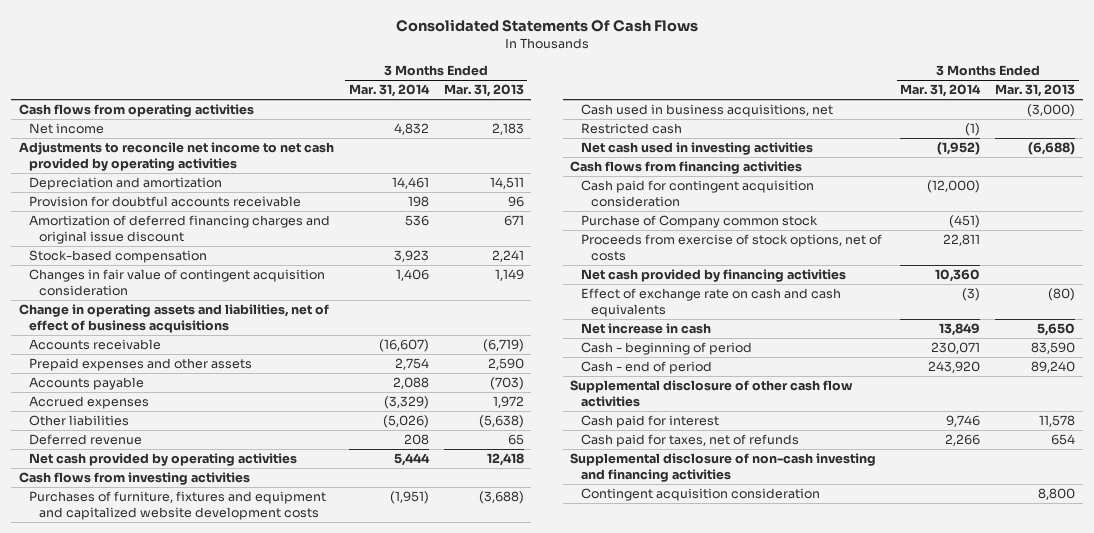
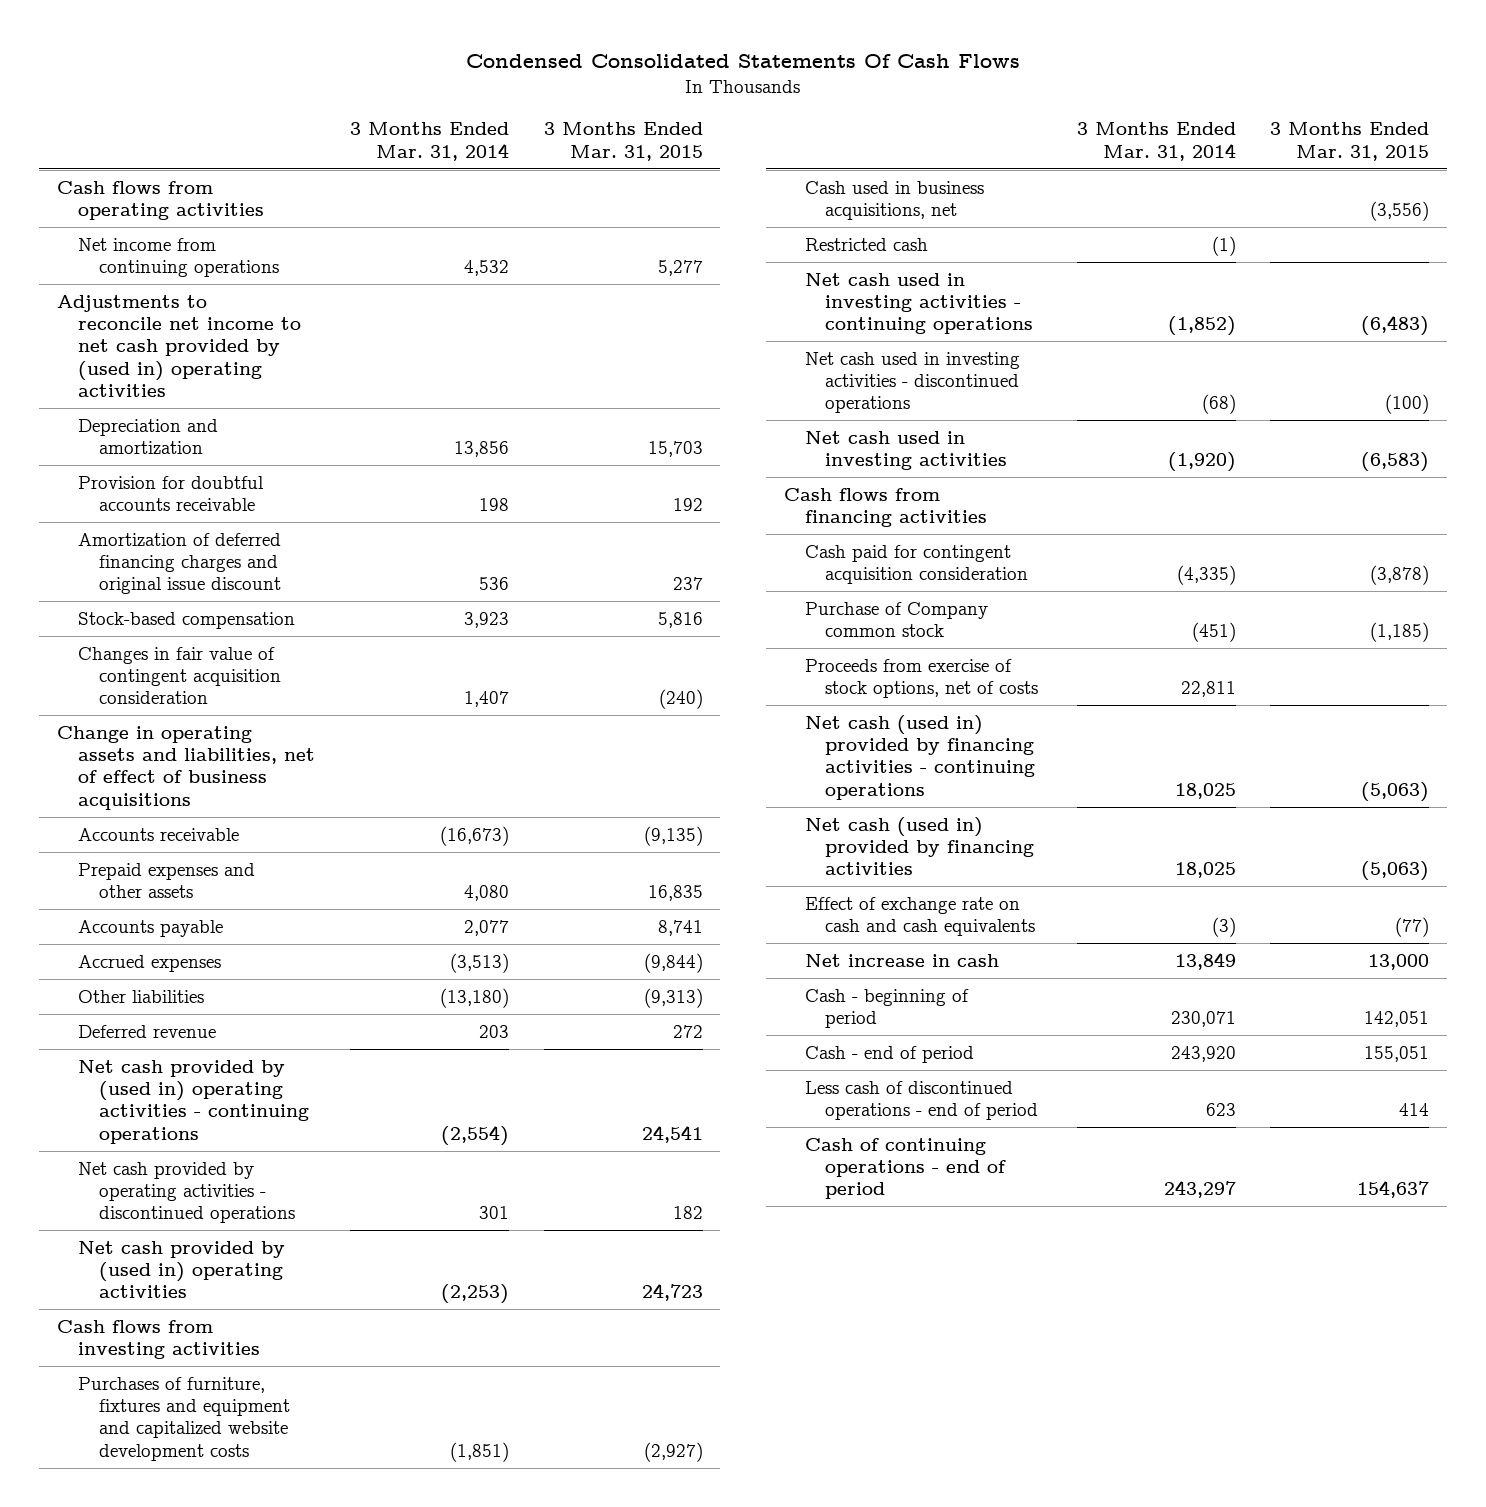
[396,19,699,33] Consolidated Statements Of Cash Flows -> [466,54,1021,69] Condensed Consolidated Statements Of Cash Flows
[443,84,524,98] Mar. 31, 2013 -> none
none -> [543,122,703,161] 3 Months Ended Mar. 31, 2015
[28,123,104,135] Net income -> none
none -> [77,237,279,278] Net income from continuing operations
[18,142,334,172] Adjustments to reconcile net income to net cash provided by operating activities -> [56,294,301,398] Adjustments to reconcile net income to net cash provided by (used in) operating activities
[391,177,429,190] 14,461 -> [453,441,509,458] 13,856
[395,269,429,282] 1,406 -> [463,691,509,708] 1,407
[378,339,429,353] (16,607) -> [439,825,509,846] (16,673)
[394,358,429,371] 2,754 -> [463,885,509,902] 4,080
[392,377,429,390] 2,088 -> [463,919,509,936] 2,077
[383,396,429,410] (3,329) -> [449,952,509,973] (3,513)
[382,415,429,429] (5,026) -> [439,987,509,1008] (13,180)
[403,434,429,446] 208 -> [478,1024,509,1038] 203
none -> [77,1059,309,1144] Net cash provided by (used in) operating activities - continuing operations
none -> [77,1161,295,1224] Net cash provided by operating activities - discontinued operations
[28,453,297,467] Net cash provided by operating activities -> [77,1240,285,1299] Net cash provided by (used in) operating activities
[393,453,430,467] 5,444 -> [440,1284,509,1305] (2,253)
[389,491,429,505] (1,951) -> [449,1441,509,1462] (1,851)
none -> [804,272,1034,335] Net cash used in investing activities - continuing operations
none -> [804,351,1020,414] Net cash used in investing activities - discontinued operations
[937,142,981,156] (1,952) -> [1167,452,1236,473] (1,920)
[927,180,981,194] (12,000) -> [1176,565,1236,586] (4,335)
none -> [804,714,1036,800] Net cash (used in) provided by financing activities - continuing operations
[580,269,846,283] Net cash provided by financing activities -> [804,816,1035,876] Net cash (used in) provided by financing activities
[935,269,981,283] 10,360 -> [1174,862,1236,879] 18,025
[570,380,854,408] Supplemental disclosure of other cash flow activities -> none
[580,415,719,429] Cash paid for interest -> none
[580,434,799,448] Cash paid for taxes, net of refunds -> none
[570,453,877,483] Supplemental disclosure of non-cash investing and financing activities -> none
[580,488,820,502] Contingent acquisition consideration -> none
none -> [804,1080,1039,1121] Less cash of discontinued operations - end of period
none -> [804,1137,1007,1200] Cash of continuing operations - end of period

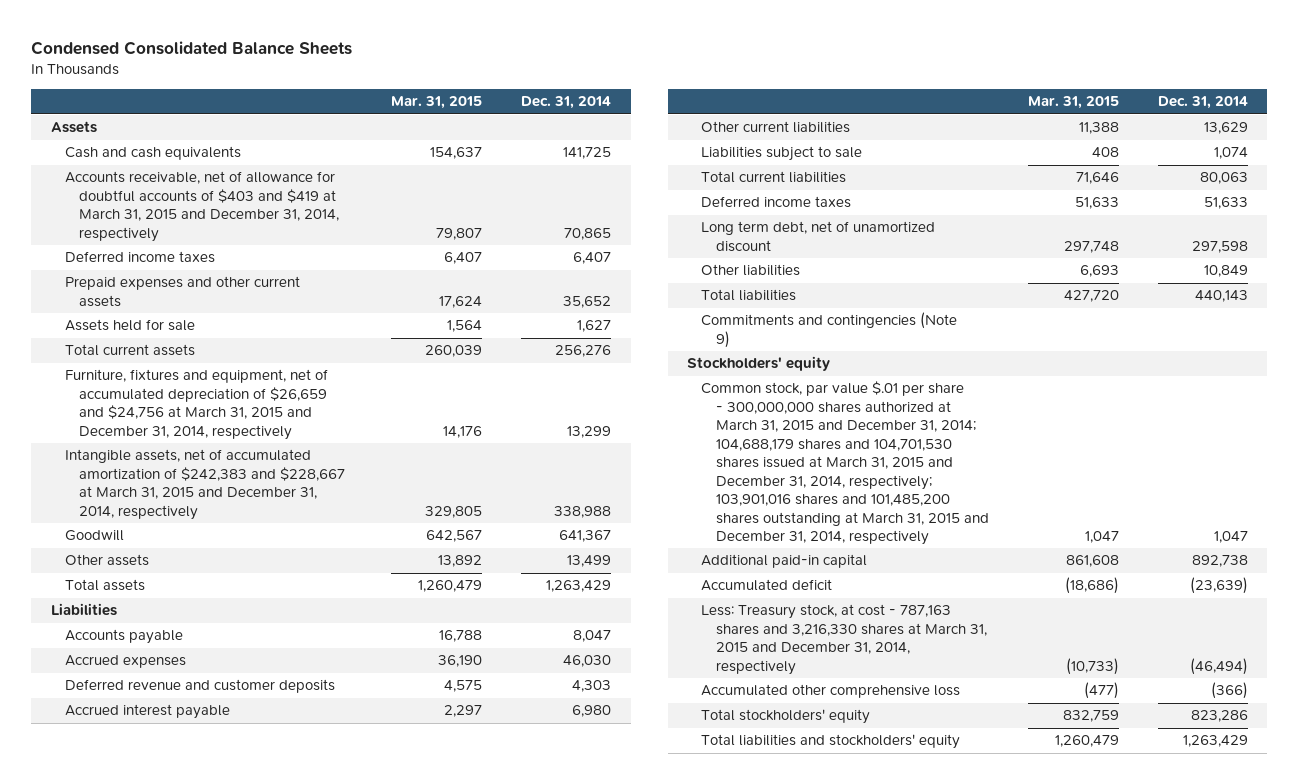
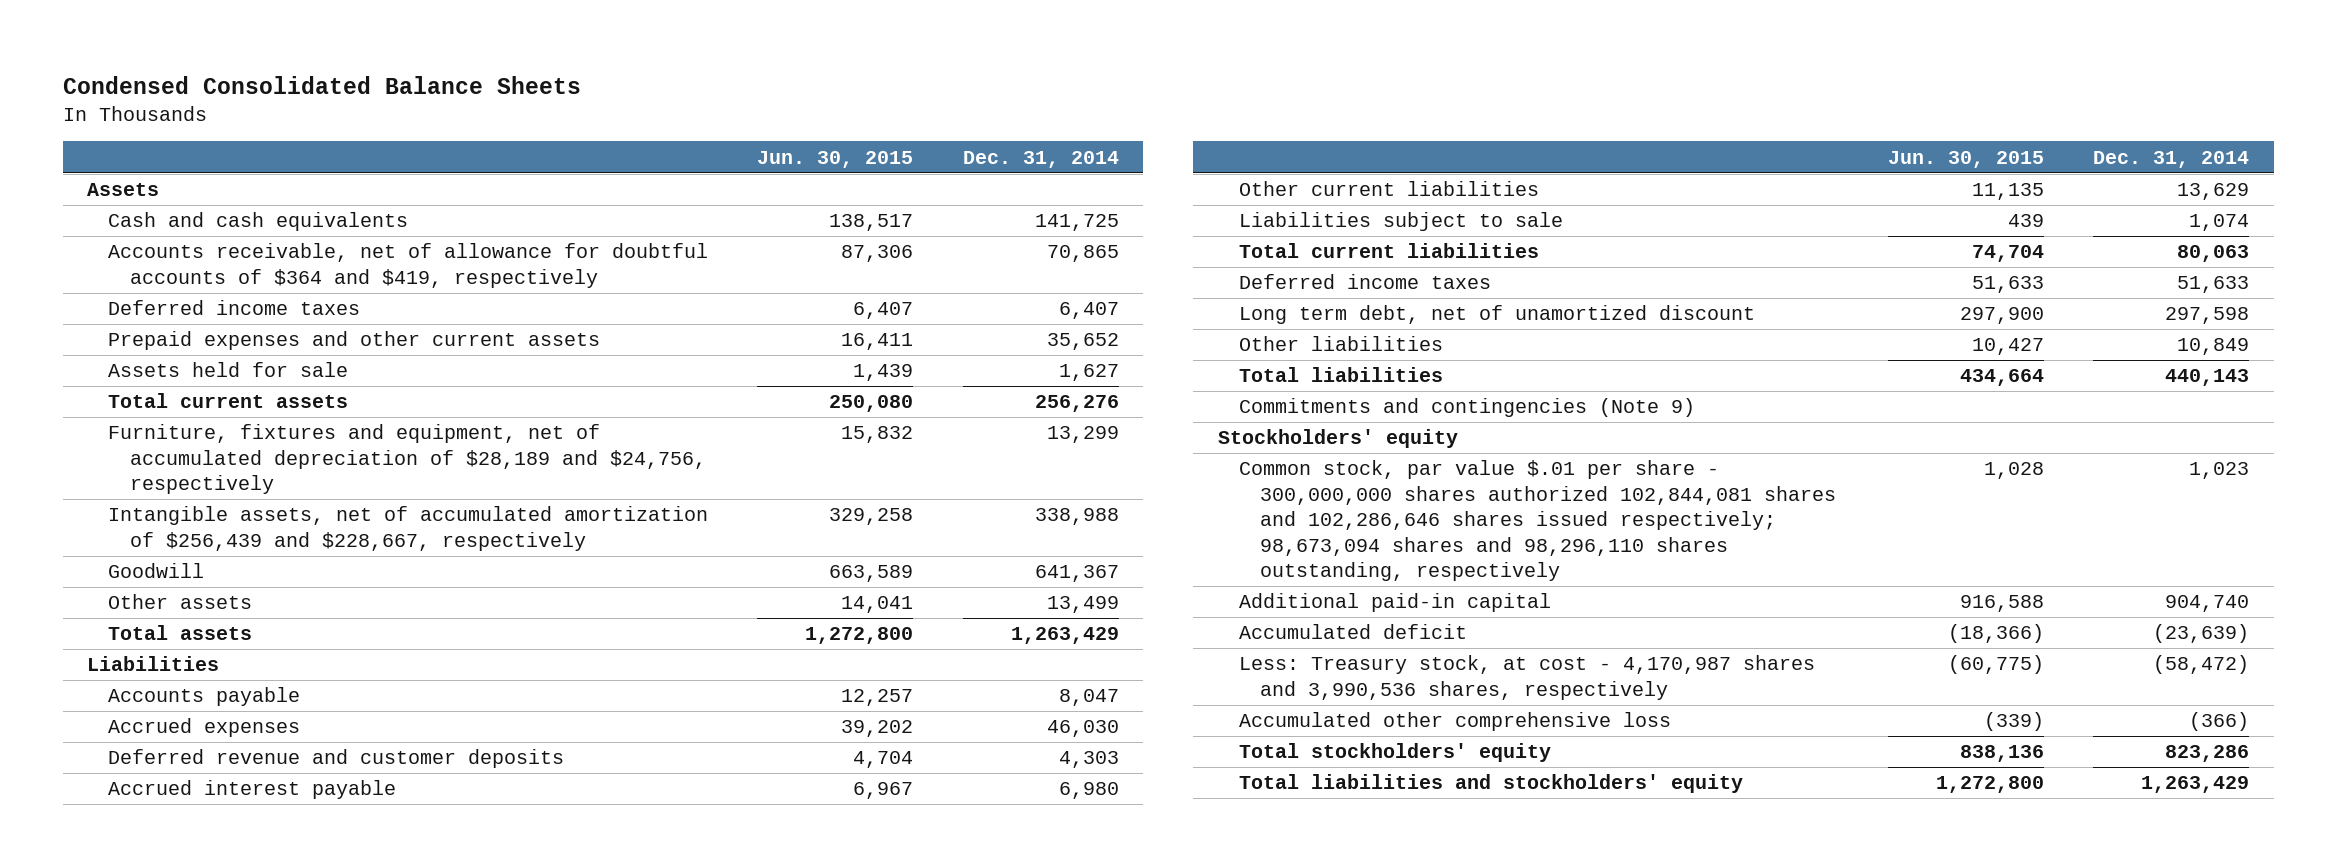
[391,96,483,110] Mar. 31, 2015 -> none
none -> [757,150,914,168] Jun. 30, 2015
[64,171,340,242] Accounts receivable, net of allowance for doubtful accounts of $403 and $419 at March 31, 2015 and December 31, 2014, respectively -> [108,243,709,288] Accounts receivable, net of allowance for doubtful accounts of $364 and $419, respectively
[64,369,328,440] Furniture, fixtures and equipment, net of accumulated depreciation of $26,659 and $24,756 at March 31, 2015 and December 31, 2014, respectively -> [108,424,706,495] Furniture, fixtures and equipment, net of accumulated depreciation of $28,189 and $24,756, respectively
[64,449,346,520] Intangible assets, net of accumulated amortization of $242,383 and $228,667 at March 31, 2015 and December 31, 2014, respectively -> [108,506,709,551] Intangible assets, net of accumulated amortization of $256,439 and $228,667, respectively
[701,381,989,546] Common stock, par value $.01 per share - 300,000,000 shares authorized at March 31, 2015 and December 31, 2014; 104,688,179 shares and 104,701,530 shares issued at March 31, 2015 and December 31, 2014, respectively; 103,901,016 shares and 101,485,200 shares outstanding at March 31, 2015 and December 31, 2014, respectively -> [1239,460,1837,582] Common stock, par value $.01 per share - 300,000,000 shares authorized 102,844,081 shares and 102,286,646 shares issued respectively; 98,673,094 shares and 98,296,110 shares outstanding, respectively
[1213,531,1248,544] 1,047 -> [2189,462,2250,480] 1,023
[1191,555,1248,568] 892,738 -> [2165,595,2250,613] 904,740
[701,604,987,675] Less: Treasury stock, at cost - 787,163 shares and 3,216,330 shares at March 31, 2015 and December 31, 2014, respectively -> [1239,655,1816,700] Less: Treasury stock, at cost - 4,170,987 shares and 3,990,536 shares, respectively
[1189,657,1248,675] (46,494) -> [2153,655,2250,675] (58,472)

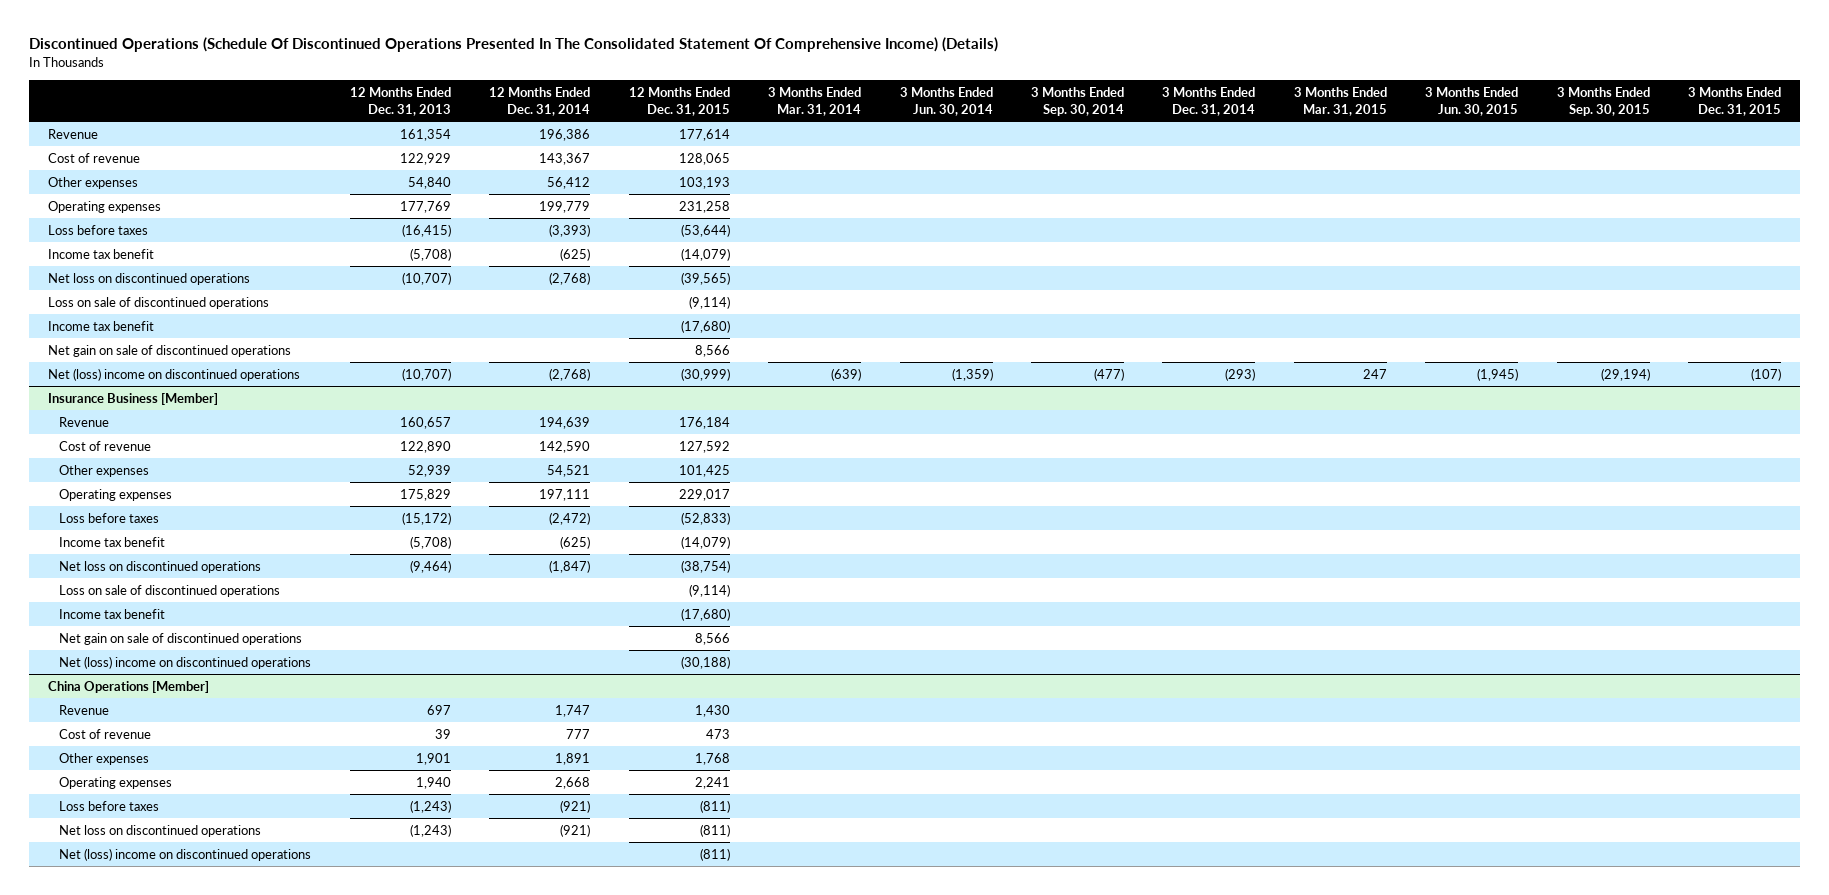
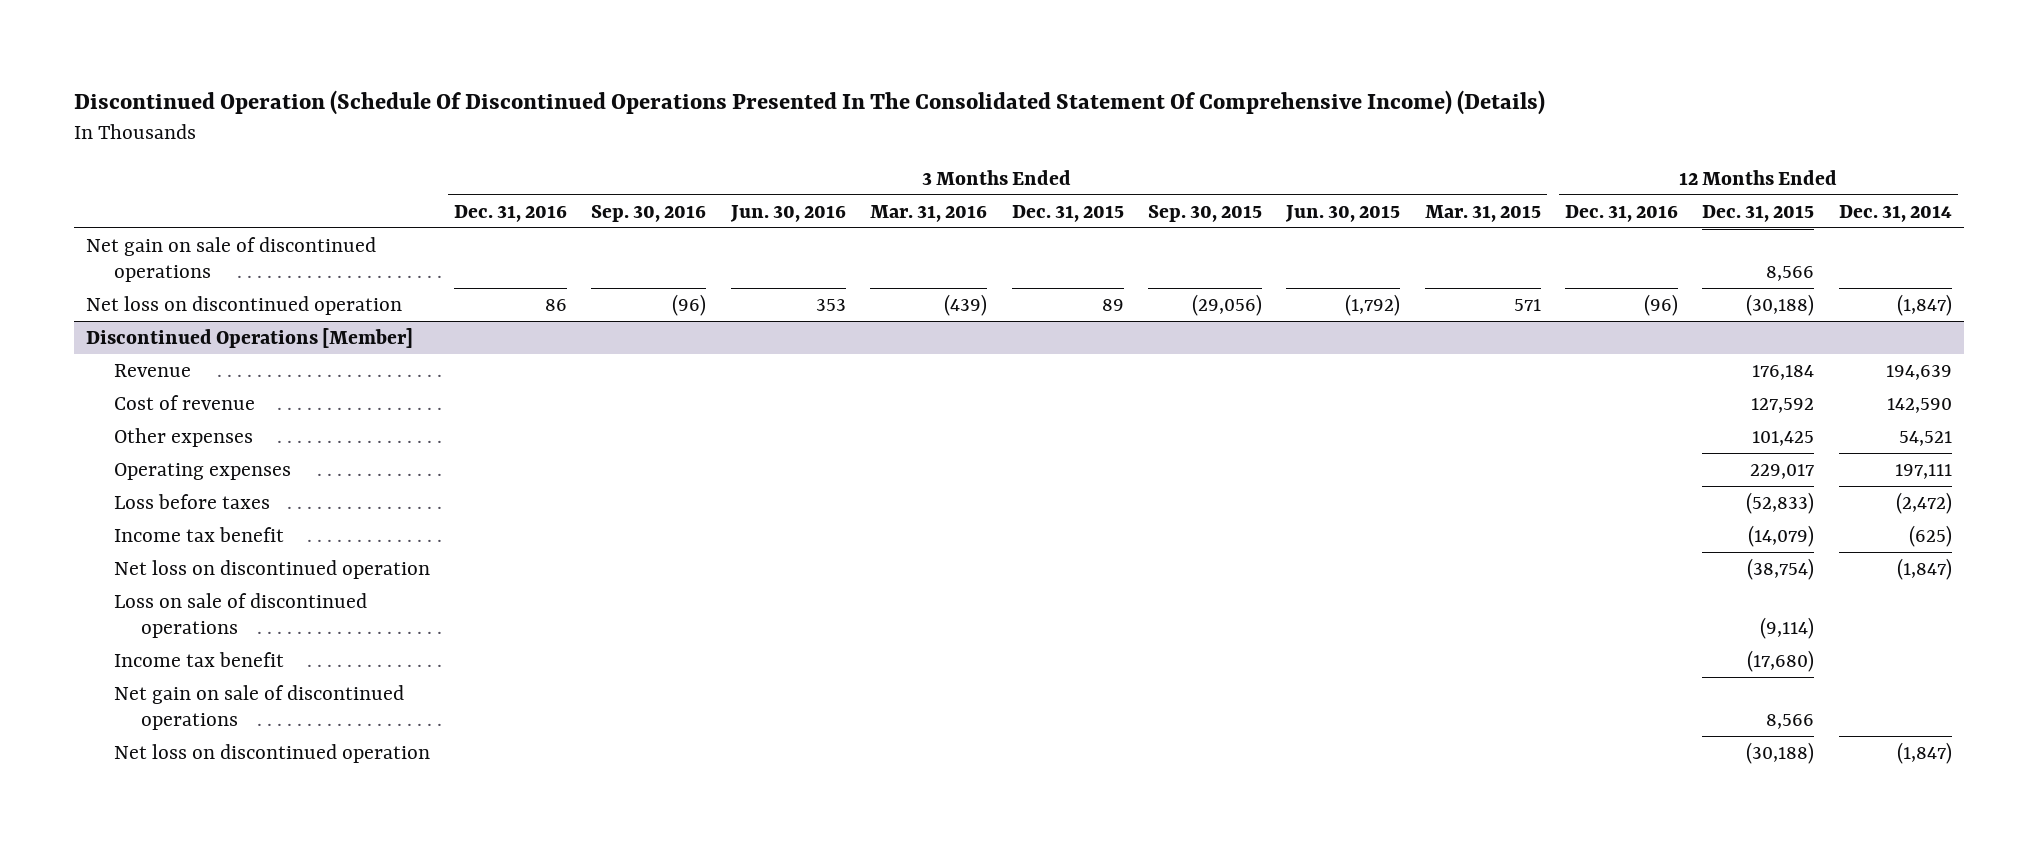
[28,36,998,52] Discontinued Operations (Schedule Of Discontinued Operations Presented In The Consolidated Statement Of Comprehensive Income) (Details) -> [74,89,1546,115] Discontinued Operation (Schedule Of Discontinued Operations Presented In The Consolidated Statement Of Comprehensive Income) (Details)
[349,86,451,116] 12 Months Ended Dec. 31, 2013 -> none
[768,86,862,116] 3 Months Ended Mar. 31, 2014 -> none
[899,86,993,116] 3 Months Ended Jun. 30, 2014 -> none
[1031,86,1125,116] 3 Months Ended Sep. 30, 2014 -> none
[1162,86,1256,116] 3 Months Ended Dec. 31, 2014 -> none
none -> [453,204,567,222] Dec. 31, 2016
none -> [591,204,707,222] Sep. 30, 2016
none -> [729,204,846,222] Jun. 30, 2016
none -> [870,204,988,222] Mar. 31, 2016
none -> [1565,204,1679,222] Dec. 31, 2016
[47,128,98,139] Revenue -> none
[47,152,140,163] Cost of revenue -> none
[47,176,138,189] Other expenses -> none
[47,200,161,213] Operating expenses -> none
[47,224,148,235] Loss before taxes -> none
[47,248,154,259] Income tax benefit -> none
[47,272,250,285] Net loss on discontinued operations -> none
[47,296,269,309] Loss on sale of discontinued operations -> none
[47,320,154,331] Income tax benefit -> none
[47,392,218,405] Insurance Business [Member] -> none
[47,367,300,381] Net (loss) income on discontinued operations -> [86,295,403,315] Net loss on discontinued operation
[549,367,591,381] (2,768) -> [1896,293,1952,316] (1,847)
[680,367,730,381] (30,999) -> [1746,293,1815,316] (30,188)
[1362,368,1387,379] 247 -> [1513,298,1541,311] 571
[1477,367,1519,381] (1,945) -> [1345,293,1401,316] (1,792)
[1600,367,1650,381] (29,194) -> [1191,293,1262,316] (29,056)
[1751,367,1782,381] (107) -> [1101,298,1124,311] 89
none -> [86,327,414,348] Discontinued Operations [Member]
[59,560,262,573] Net loss on discontinued operations -> [113,559,430,579] Net loss on discontinued operation
[59,655,312,669] Net (loss) income on discontinued operations -> none
[47,680,209,693] China Operations [Member] -> none
[59,704,110,715] Revenue -> none
[59,728,152,739] Cost of revenue -> none
[59,752,150,765] Other expenses -> none
[59,776,173,789] Operating expenses -> none
[59,800,160,811] Loss before taxes -> none
[59,847,312,861] Net (loss) income on discontinued operations -> none
[59,824,262,837] Net loss on discontinued operations -> [113,743,430,763] Net loss on discontinued operation
[560,823,591,837] (921) -> [1896,741,1952,764] (1,847)
[699,823,730,837] (811) -> [1746,741,1815,764] (30,188)

